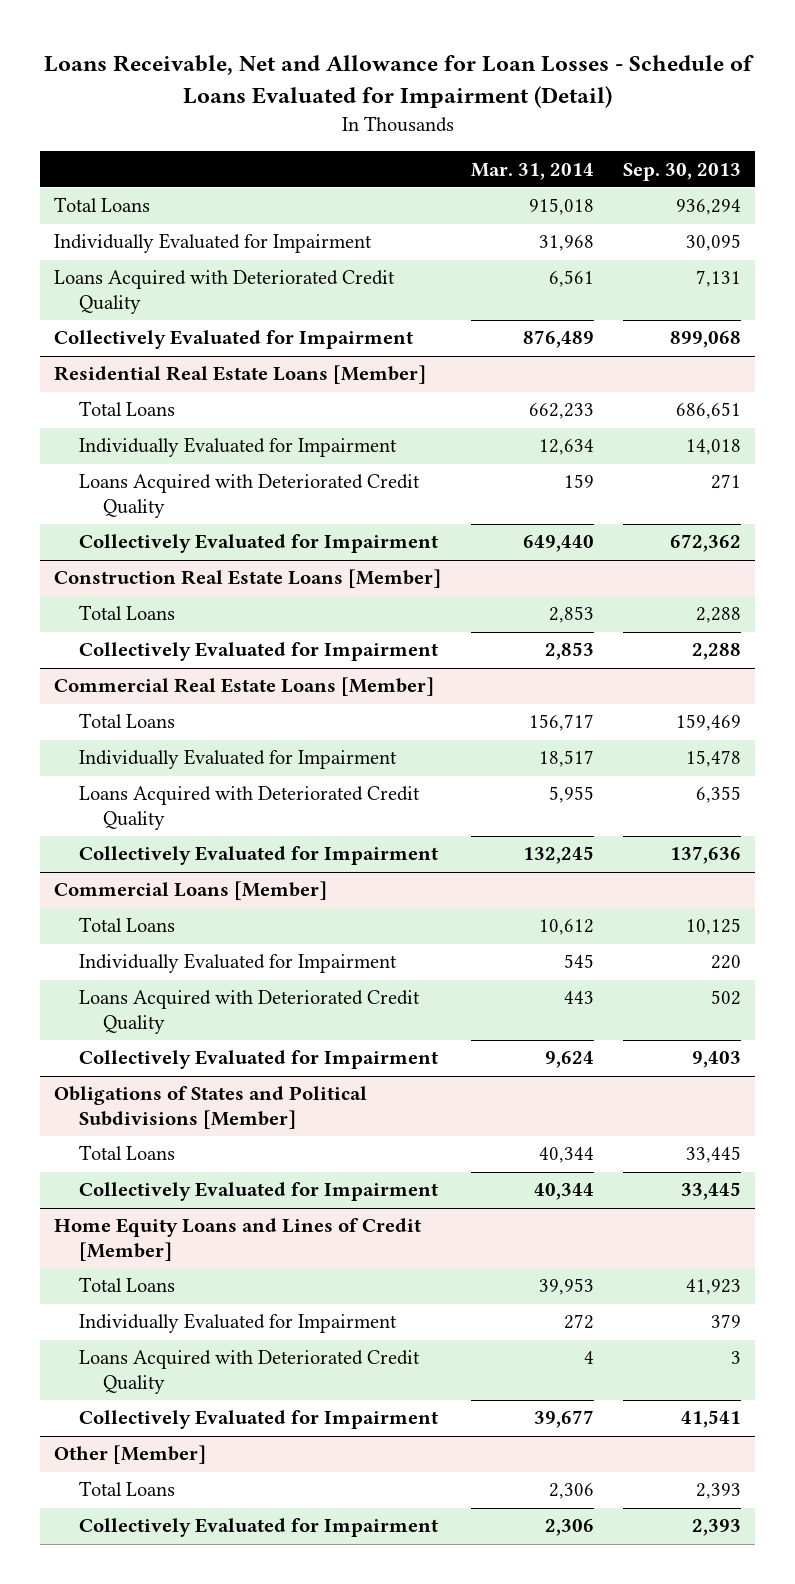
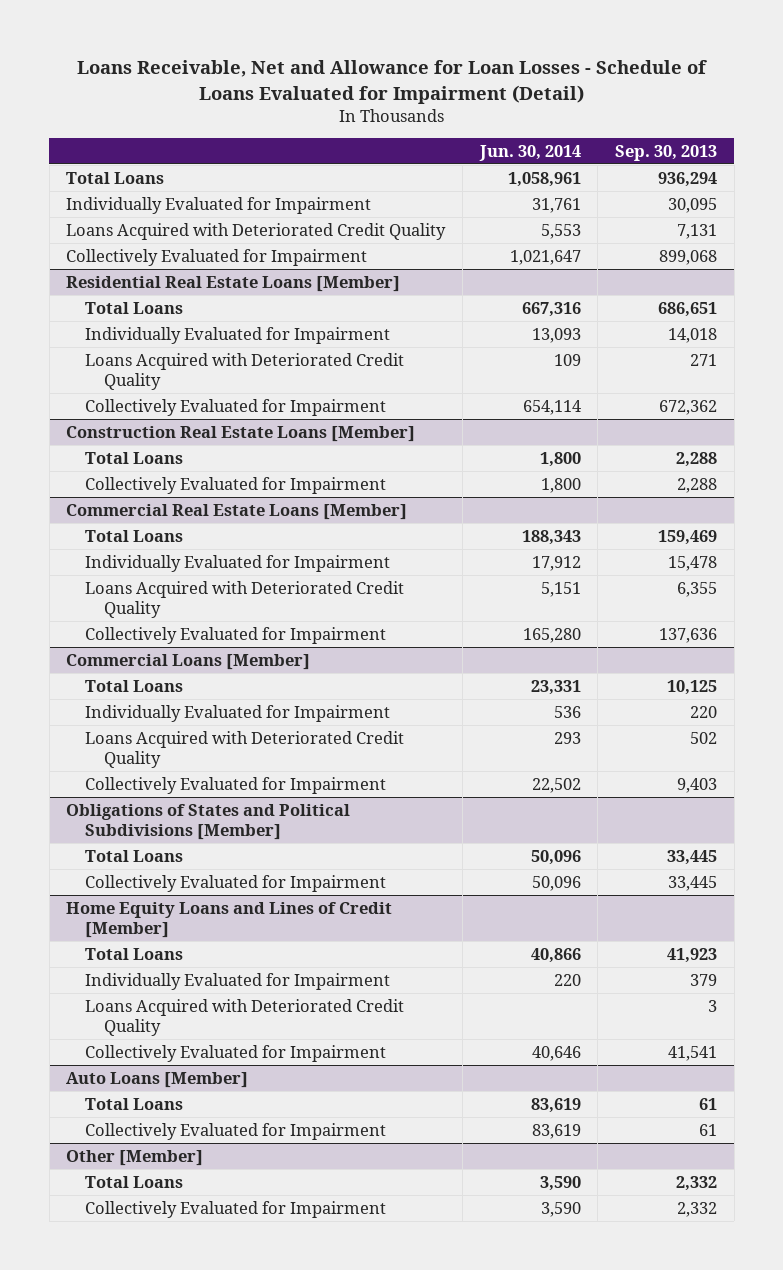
[470,162,594,180] Mar. 31, 2014 -> none
none -> [478,144,581,161] Jun. 30, 2014
none -> [66,1071,249,1088] Auto Loans [Member]
none -> [85,1097,184,1110] Total Loans
none -> [85,1122,387,1140] Collectively Evaluated for Impairment
[695,1483,741,1500] 2,393 -> [676,1175,718,1191] 2,332
[691,1519,741,1537] 2,393 -> [677,1201,718,1217] 2,332

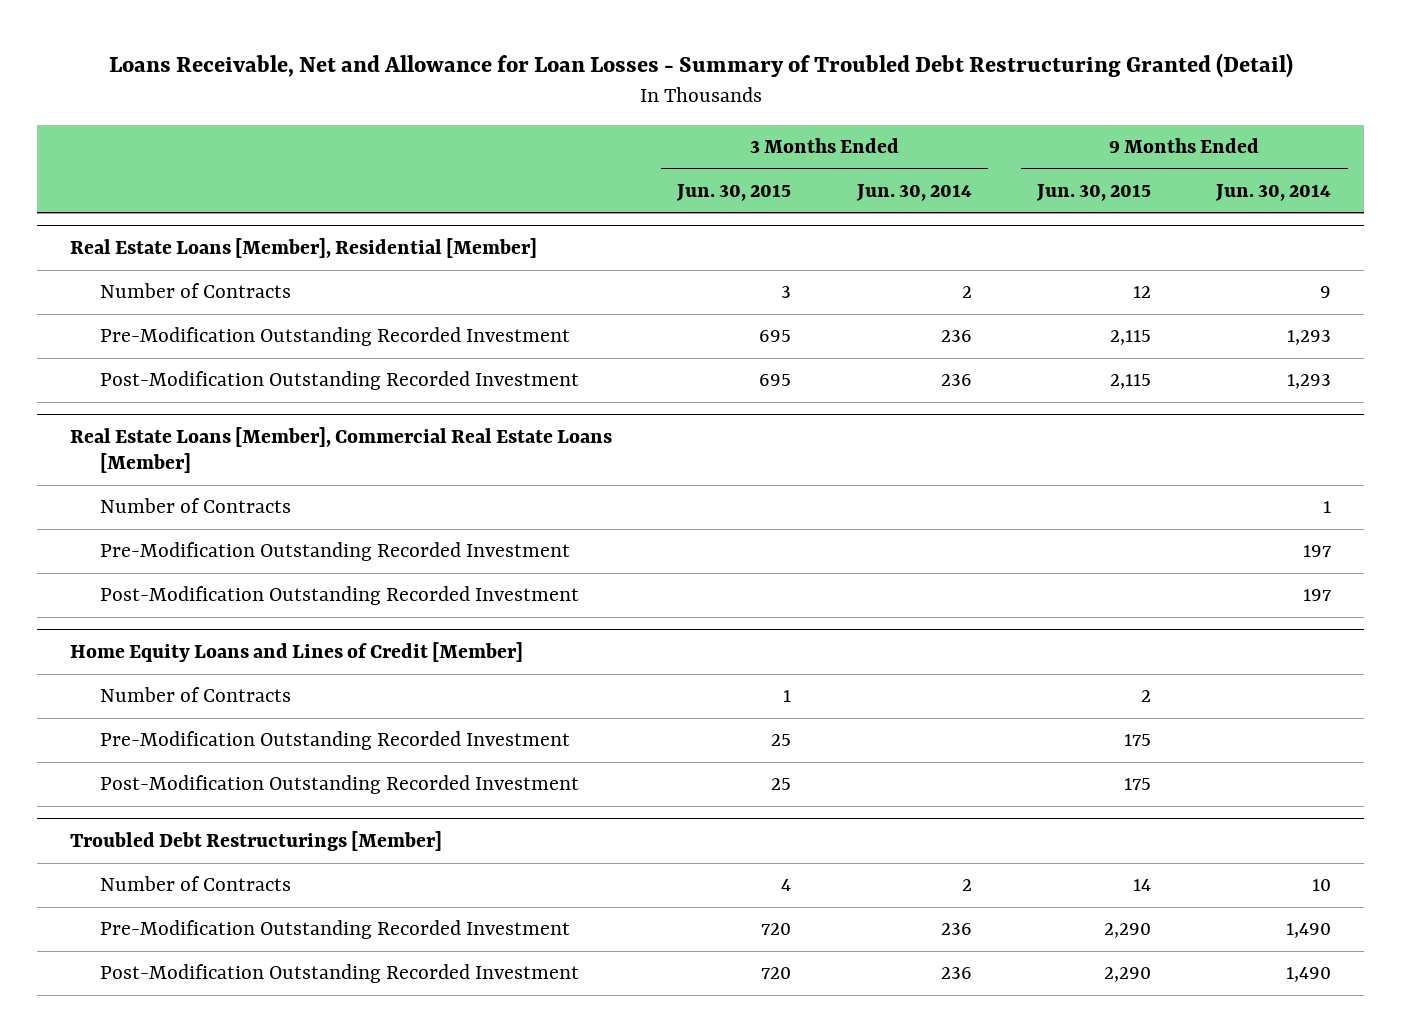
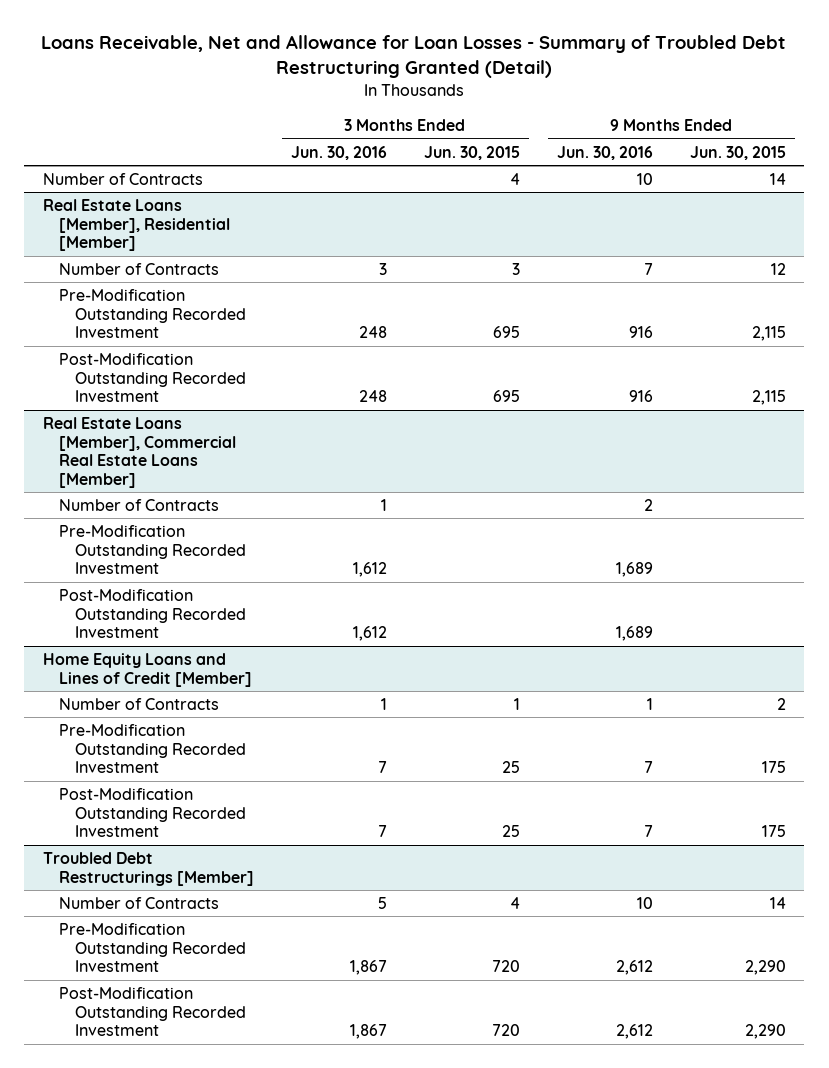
[855,183,972,201] Jun. 30, 2014 -> none
[1215,183,1332,201] Jun. 30, 2014 -> none
none -> [290,145,387,160] Jun. 30, 2016
none -> [556,145,653,160] Jun. 30, 2016
none -> [42,172,203,185] Number of Contracts

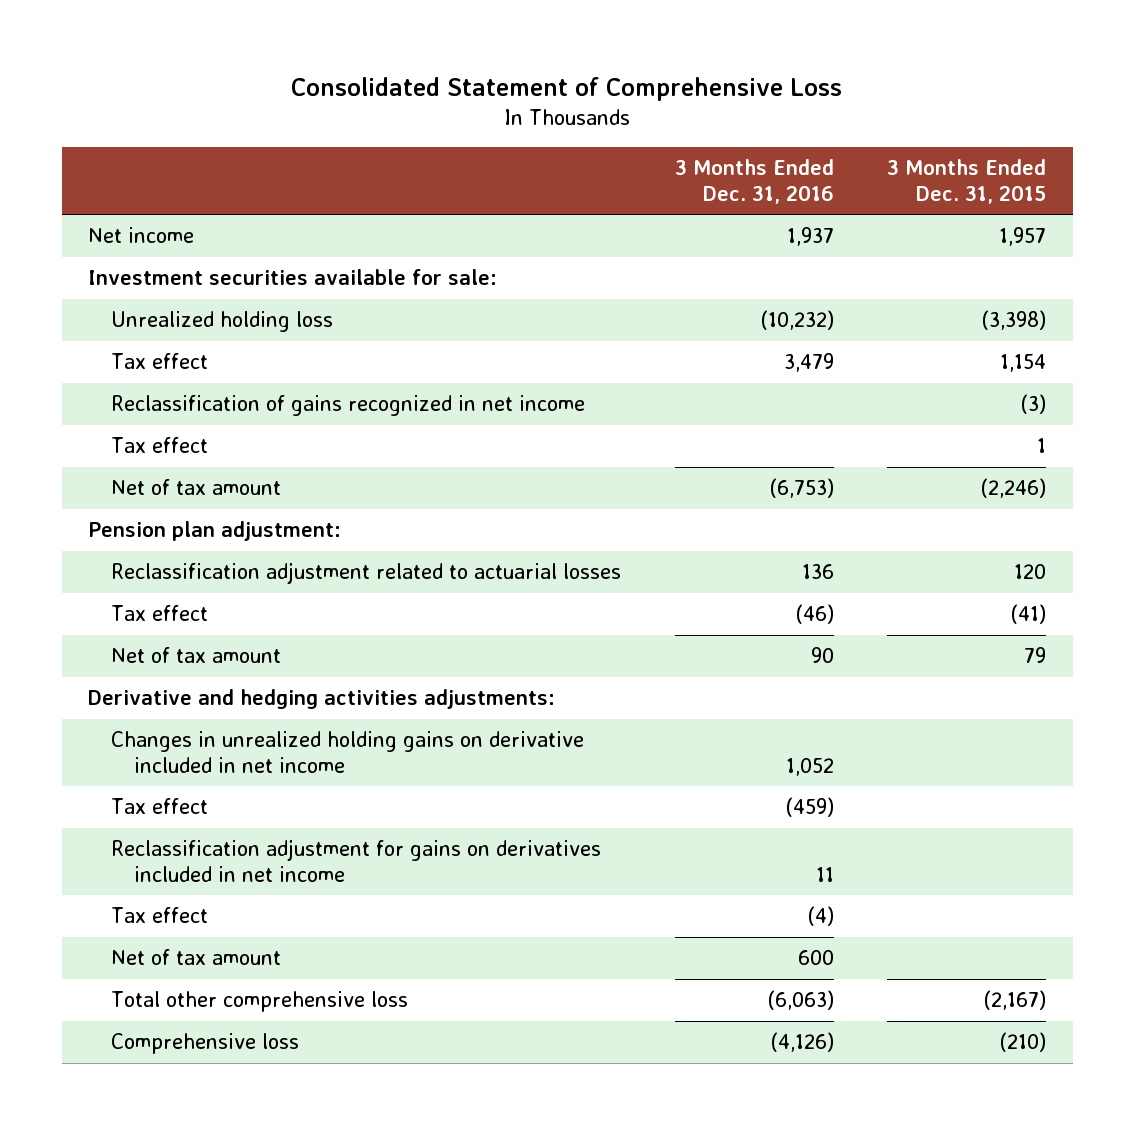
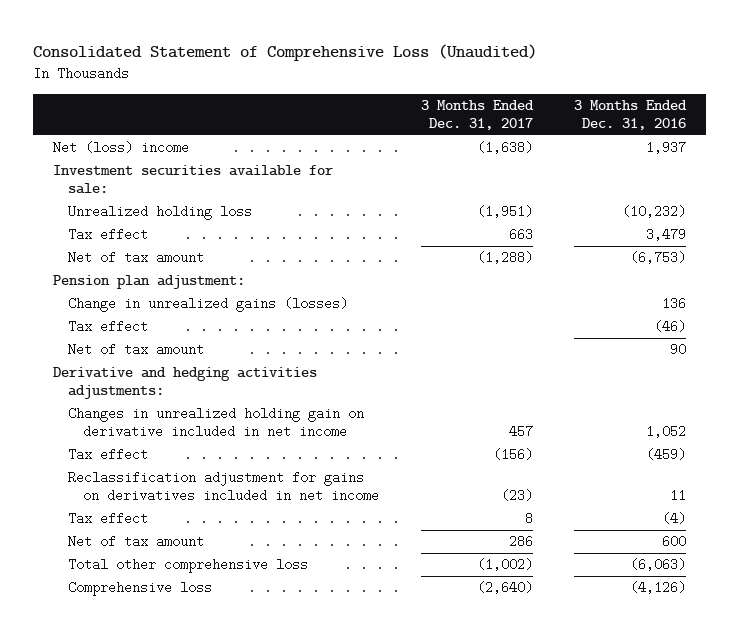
[291,76,843,101] Consolidated Statement of Comprehensive Loss -> [32,44,537,62] Consolidated Statement of Comprehensive Loss (Unaudited)
[887,159,1047,204] 3 Months Ended Dec. 31, 2015 -> none
none -> [420,100,534,131] 3 Months Ended Dec. 31, 2017
[88,227,195,244] Net income -> [53,141,190,155] Net (loss) income
[111,395,586,417] Reclassification of gains recognized in net income -> none
[111,437,209,454] Tax effect -> none
[111,562,622,585] Reclassification adjustment related to actuarial losses -> [68,297,349,313] Change in unrealized gains (losses)
[111,731,585,773] Changes in unrealized holding gains on derivative included in net income -> [68,407,365,439] Changes in unrealized holding gain on derivative included in net income

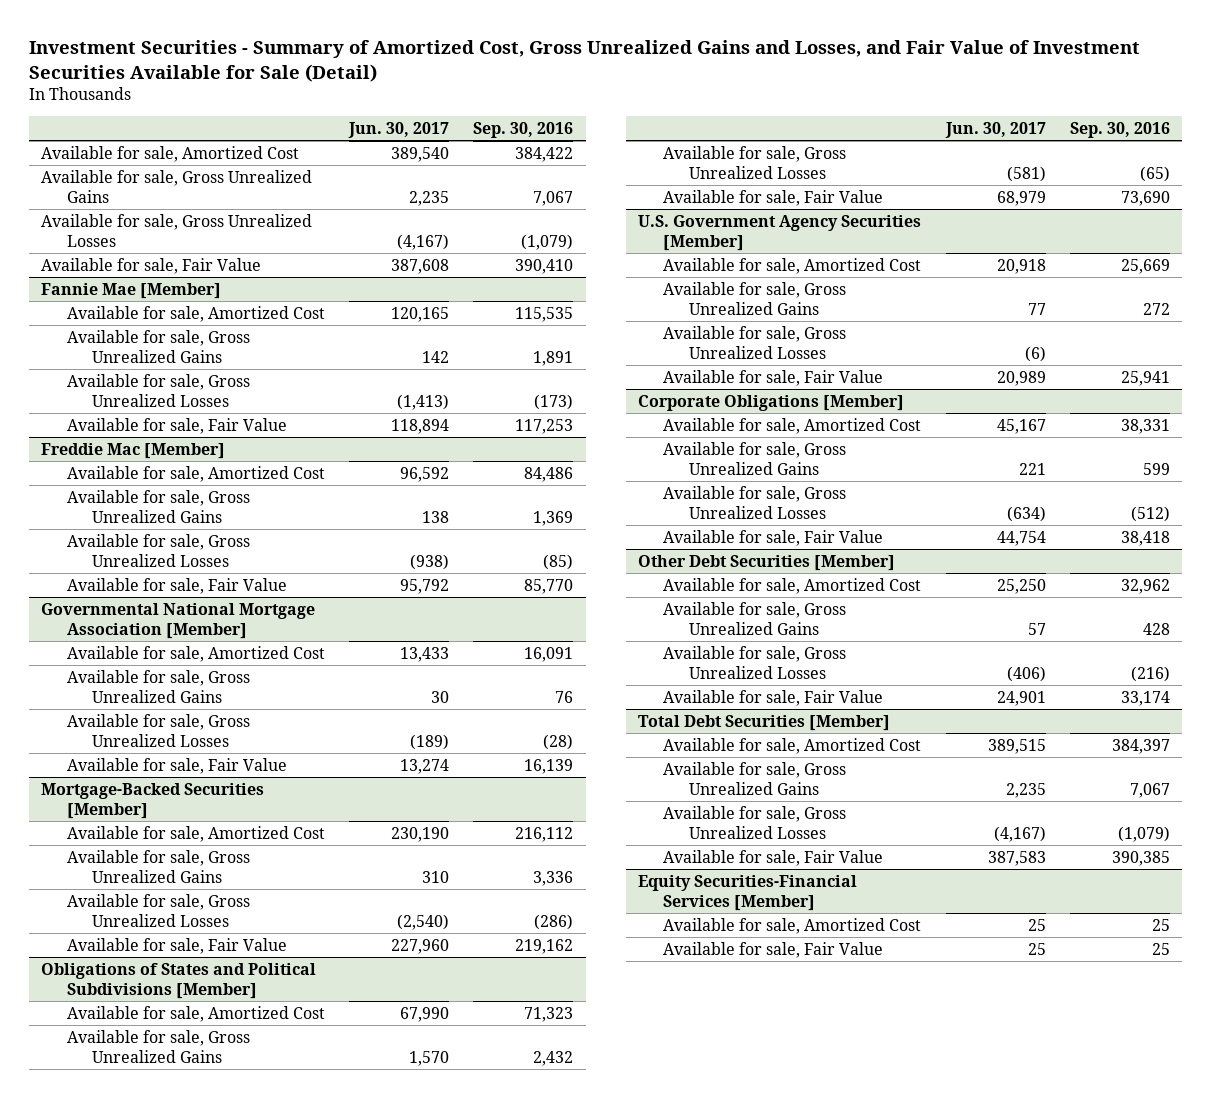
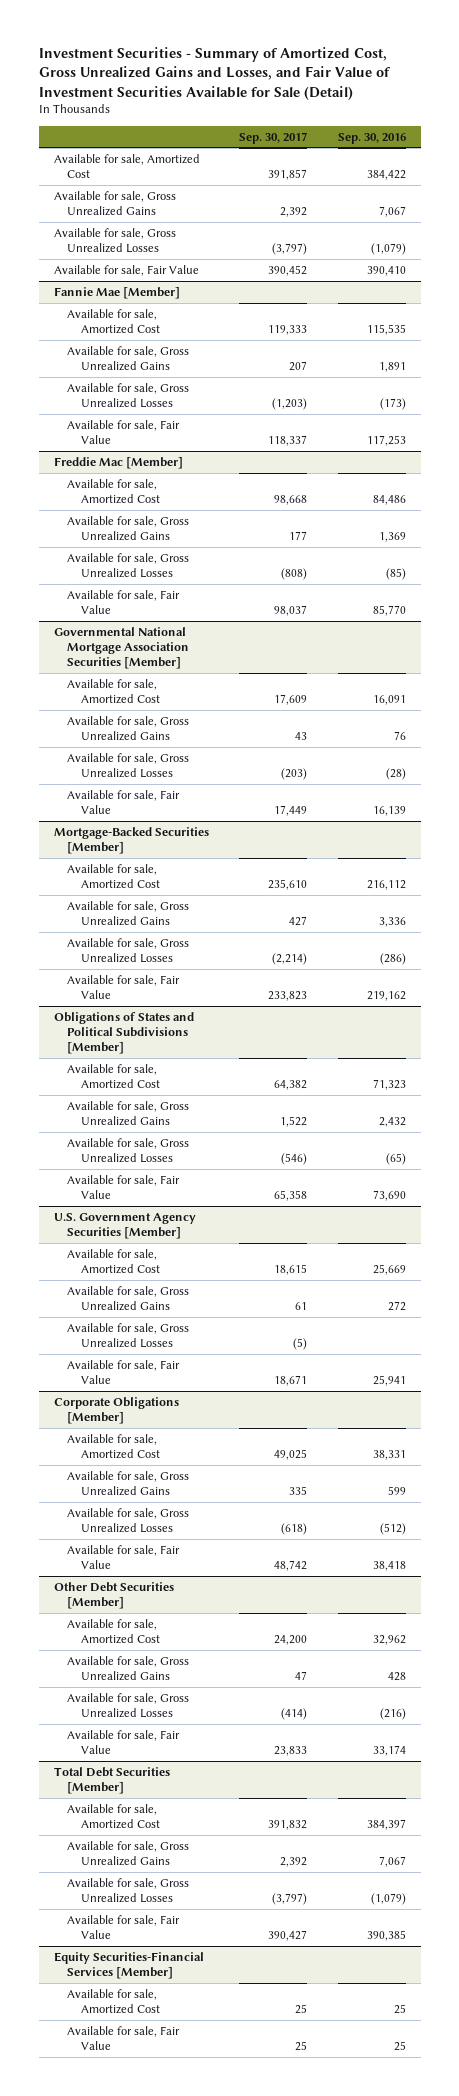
[347,122,449,139] Jun. 30, 2017 -> none
none -> [239,131,308,144] Sep. 30, 2017
[41,602,316,639] Governmental National Mortgage Association [Member] -> [53,626,190,670] Governmental National Mortgage Association Securities [Member]

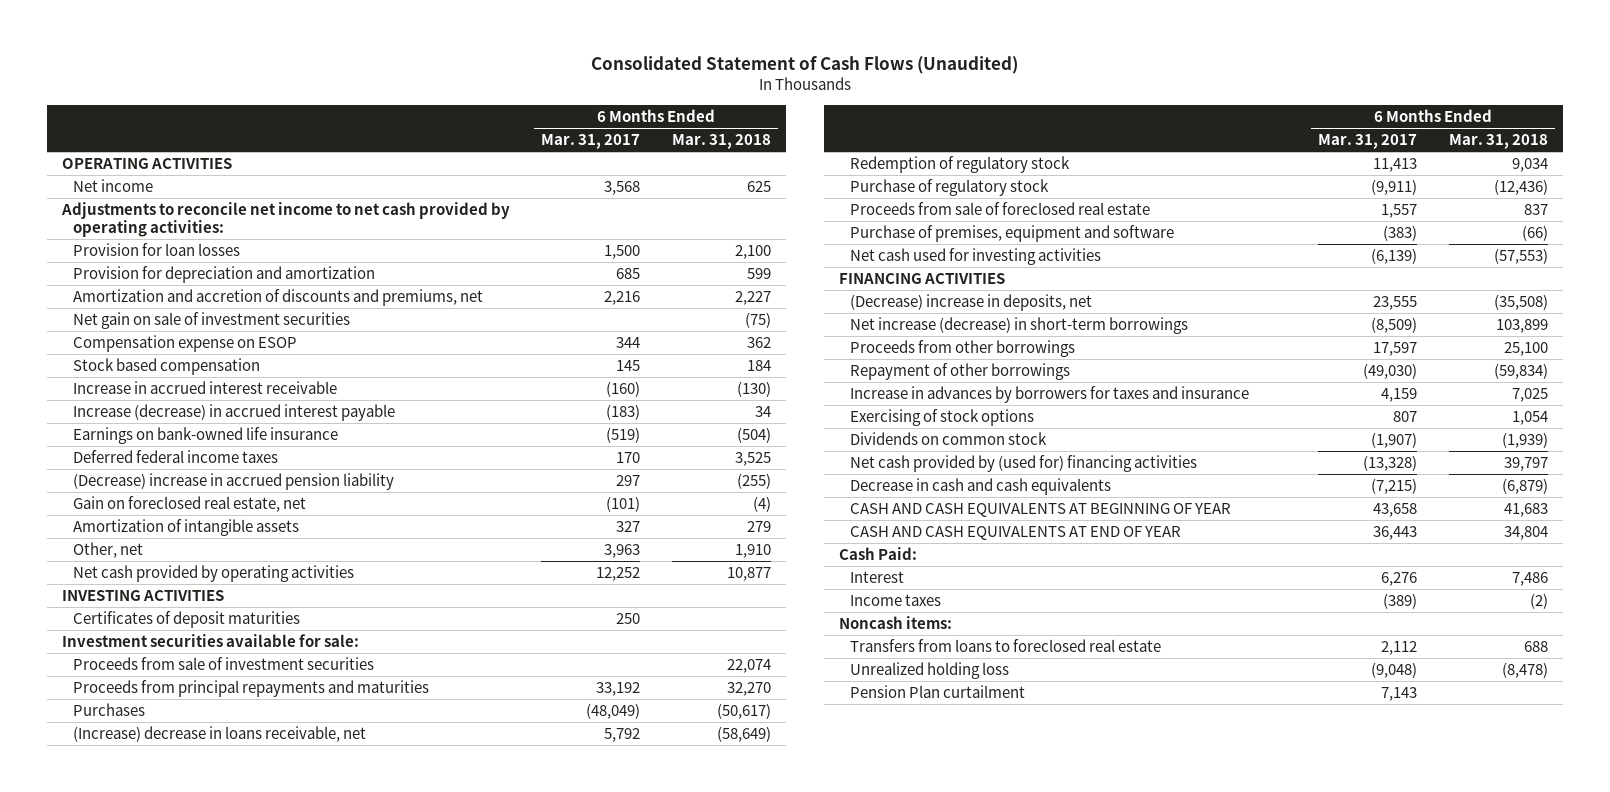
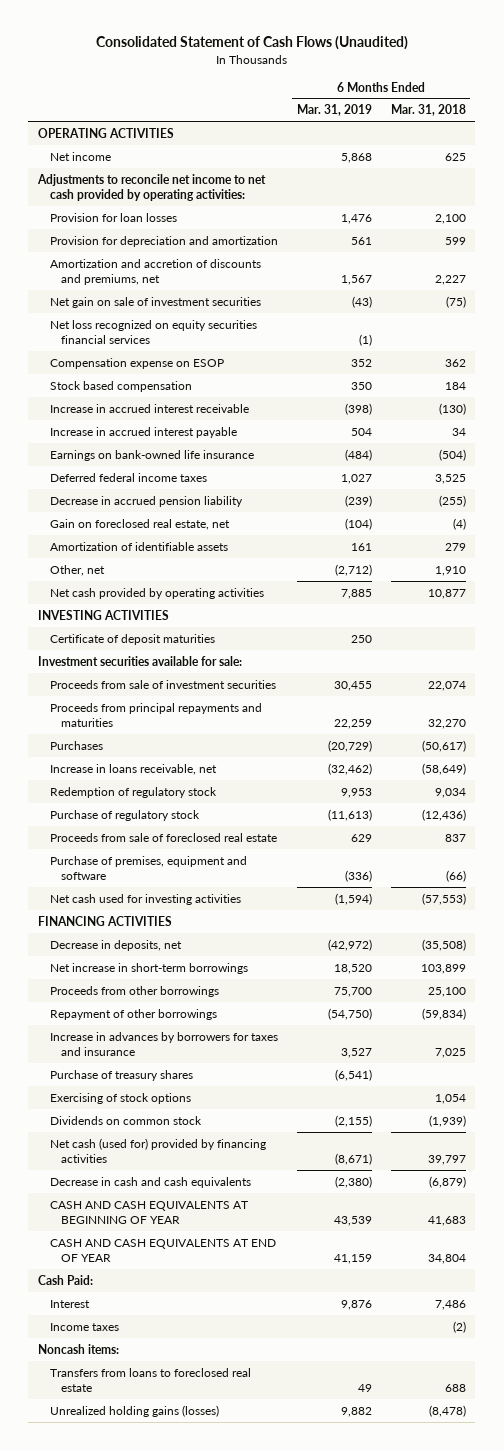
[541,134,641,150] Mar. 31, 2017 -> none
none -> [296,104,372,117] Mar. 31, 2019
none -> [49,319,257,345] Net loss recognized on equity securities financial services
[73,403,396,421] Increase (decrease) in accrued interest payable -> [49,426,237,438] Increase in accrued interest payable
[73,472,395,490] (Decrease) increase in accrued pension liability -> [49,495,243,507] Decrease in accrued pension liability
[73,518,300,536] Amortization of intangible assets -> [49,541,228,551] Amortization of identifiable assets
[73,610,301,628] Certificates of deposit maturities -> [49,633,215,645] Certificate of deposit maturities
[73,725,367,742] (Increase) decrease in loans receivable, net -> [49,763,217,775] Increase in loans receivable, net
[849,293,1092,311] (Decrease) increase in deposits, net -> [49,939,182,951] Decrease in deposits, net
[849,316,1188,334] Net increase (decrease) in short-term borrowings -> [49,962,248,974] Net increase in short-term borrowings
none -> [49,1069,193,1081] Purchase of treasury shares
[849,454,1197,472] Net cash provided by (used for) financing activities -> [49,1137,266,1164] Net cash (used for) provided by financing activities
[849,684,1025,698] Pension Plan curtailment -> none
[849,661,1009,679] Unrealized holding loss -> [49,1404,219,1417] Unrealized holding gains (losses)

